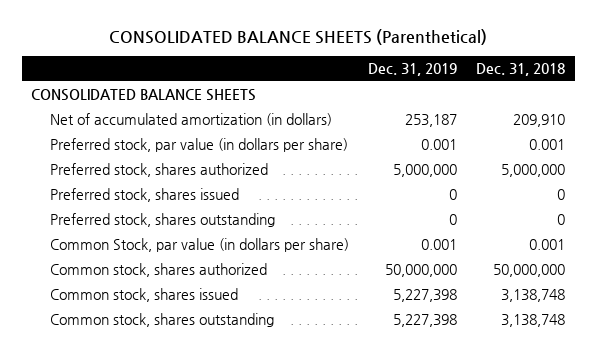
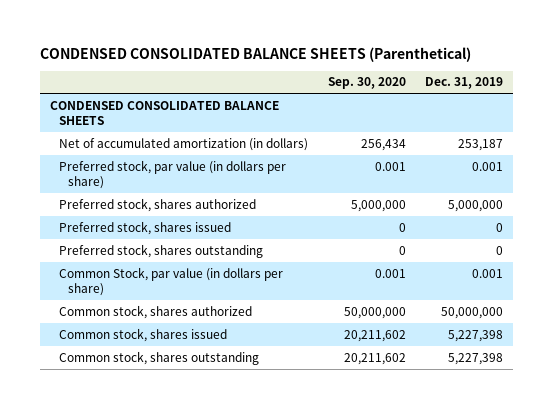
[109,29,488,46] CONSOLIDATED BALANCE SHEETS (Parenthetical) -> [40,46,472,62] CONDENSED CONSOLIDATED BALANCE SHEETS (Parenthetical)
[476,63,566,77] Dec. 31, 2018 -> none
none -> [327,77,406,90] Sep. 30, 2020
[31,89,257,102] CONSOLIDATED BALANCE SHEETS -> [49,100,279,126] CONDENSED CONSOLIDATED BALANCE SHEETS

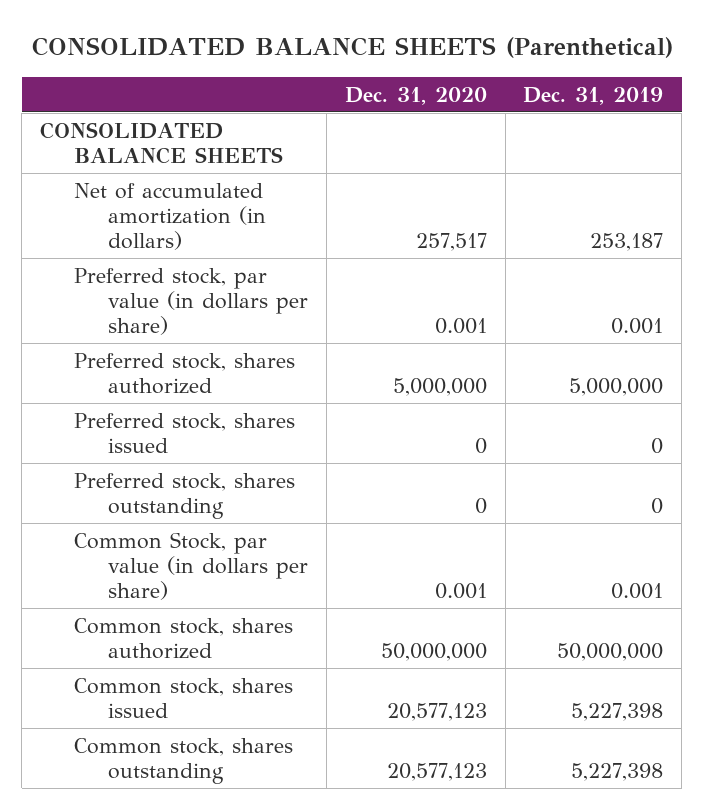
[40,46,472,62] CONDENSED CONSOLIDATED BALANCE SHEETS (Parenthetical) -> [31,37,673,59] CONSOLIDATED BALANCE SHEETS (Parenthetical)
[327,77,406,90] Sep. 30, 2020 -> none
none -> [344,86,487,105] Dec. 31, 2020
[49,100,279,126] CONDENSED CONSOLIDATED BALANCE SHEETS -> [39,121,283,164] CONSOLIDATED BALANCE SHEETS

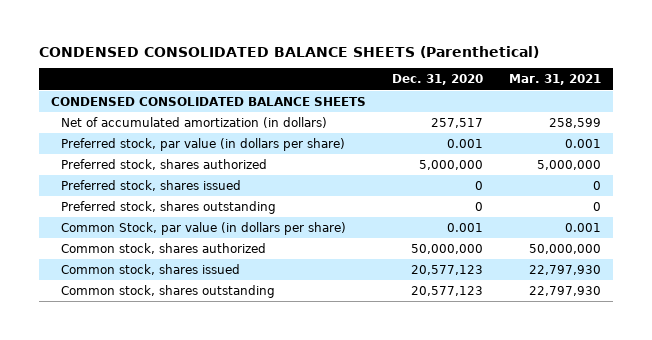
[31,37,673,59] CONSOLIDATED BALANCE SHEETS (Parenthetical) -> [38,45,539,58] CONDENSED CONSOLIDATED BALANCE SHEETS (Parenthetical)
[523,86,664,105] Dec. 31, 2019 -> none
none -> [508,74,601,86] Mar. 31, 2021
[39,121,283,164] CONSOLIDATED BALANCE SHEETS -> [51,96,367,106] CONDENSED CONSOLIDATED BALANCE SHEETS

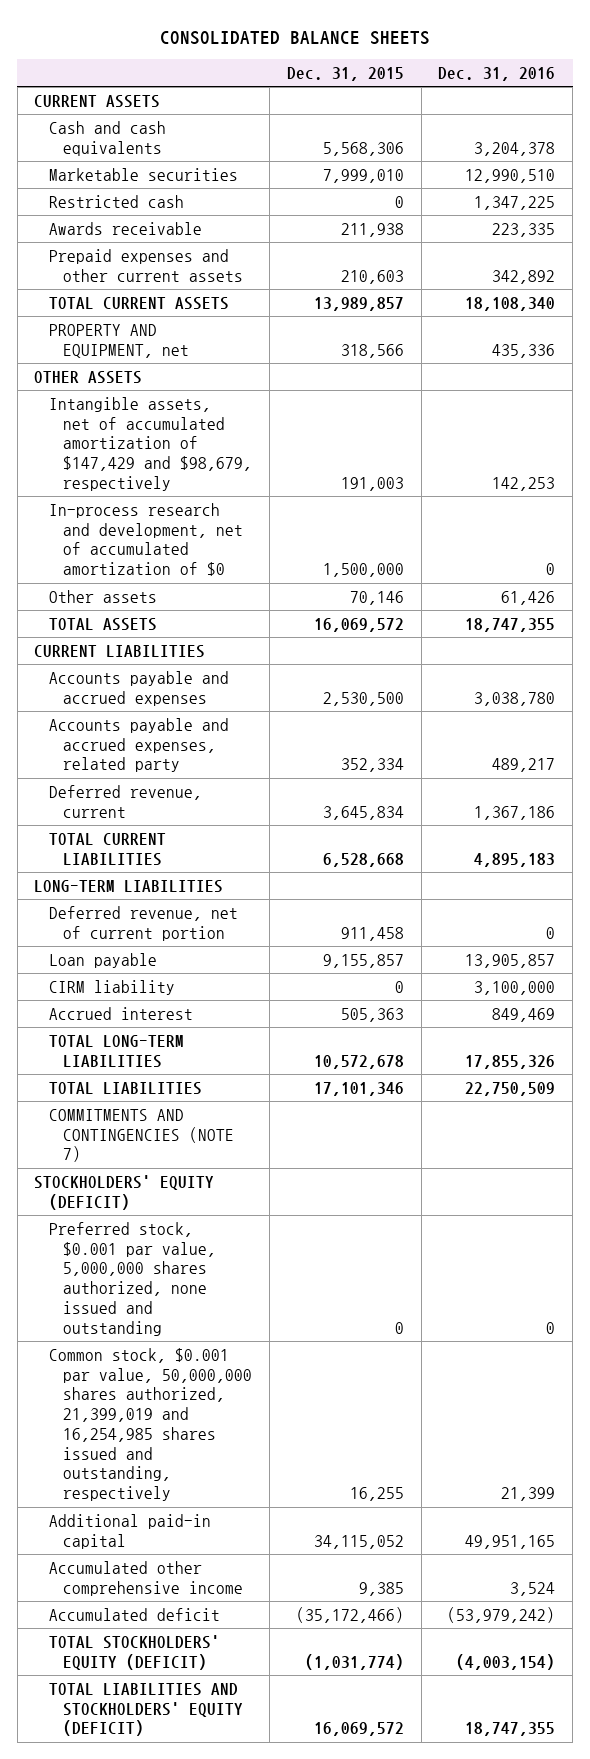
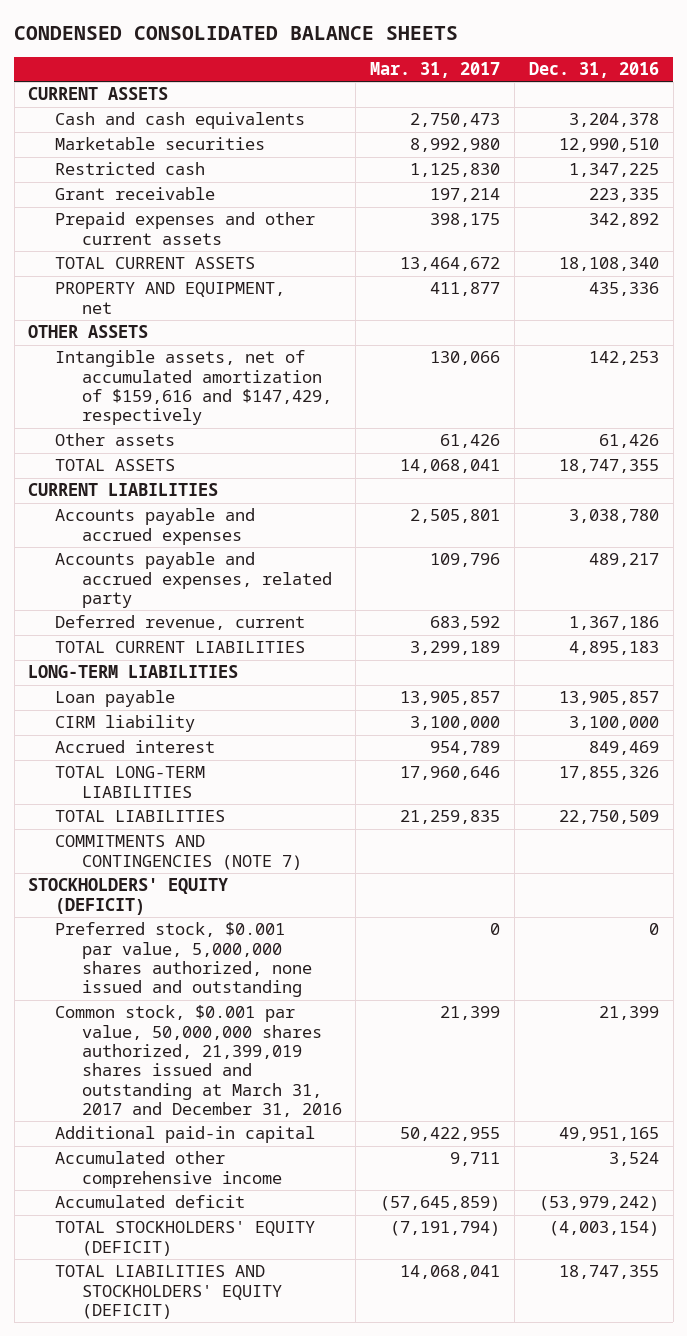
[159,30,430,45] CONSOLIDATED BALANCE SHEETS -> [14,26,459,41] CONDENSED CONSOLIDATED BALANCE SHEETS
[286,66,404,81] Dec. 31, 2015 -> none
none -> [370,62,501,79] Mar. 31, 2017
[48,221,202,235] Awards receivable -> [54,187,215,201] Grant receivable
[48,502,244,577] In-process research and development, net of accumulated amortization of $0 -> none
[48,396,253,491] Intangible assets, net of accumulated amortization of $147,429 and $98,679, respectively -> [54,350,332,426] Intangible assets, net of accumulated amortization of $159,616 and $147,429, respectively
[48,905,238,941] Deferred revenue, net of current portion -> none
[48,1347,253,1502] Common stock, $0.001 par value, 50,000,000 shares authorized, 21,399,019 and 16,254,985 shares issued and outstanding, respectively -> [54,1005,342,1117] Common stock, $0.001 par value, 50,000,000 shares authorized, 21,399,019 shares issued and outstanding at March 31, 2017 and December 31, 2016

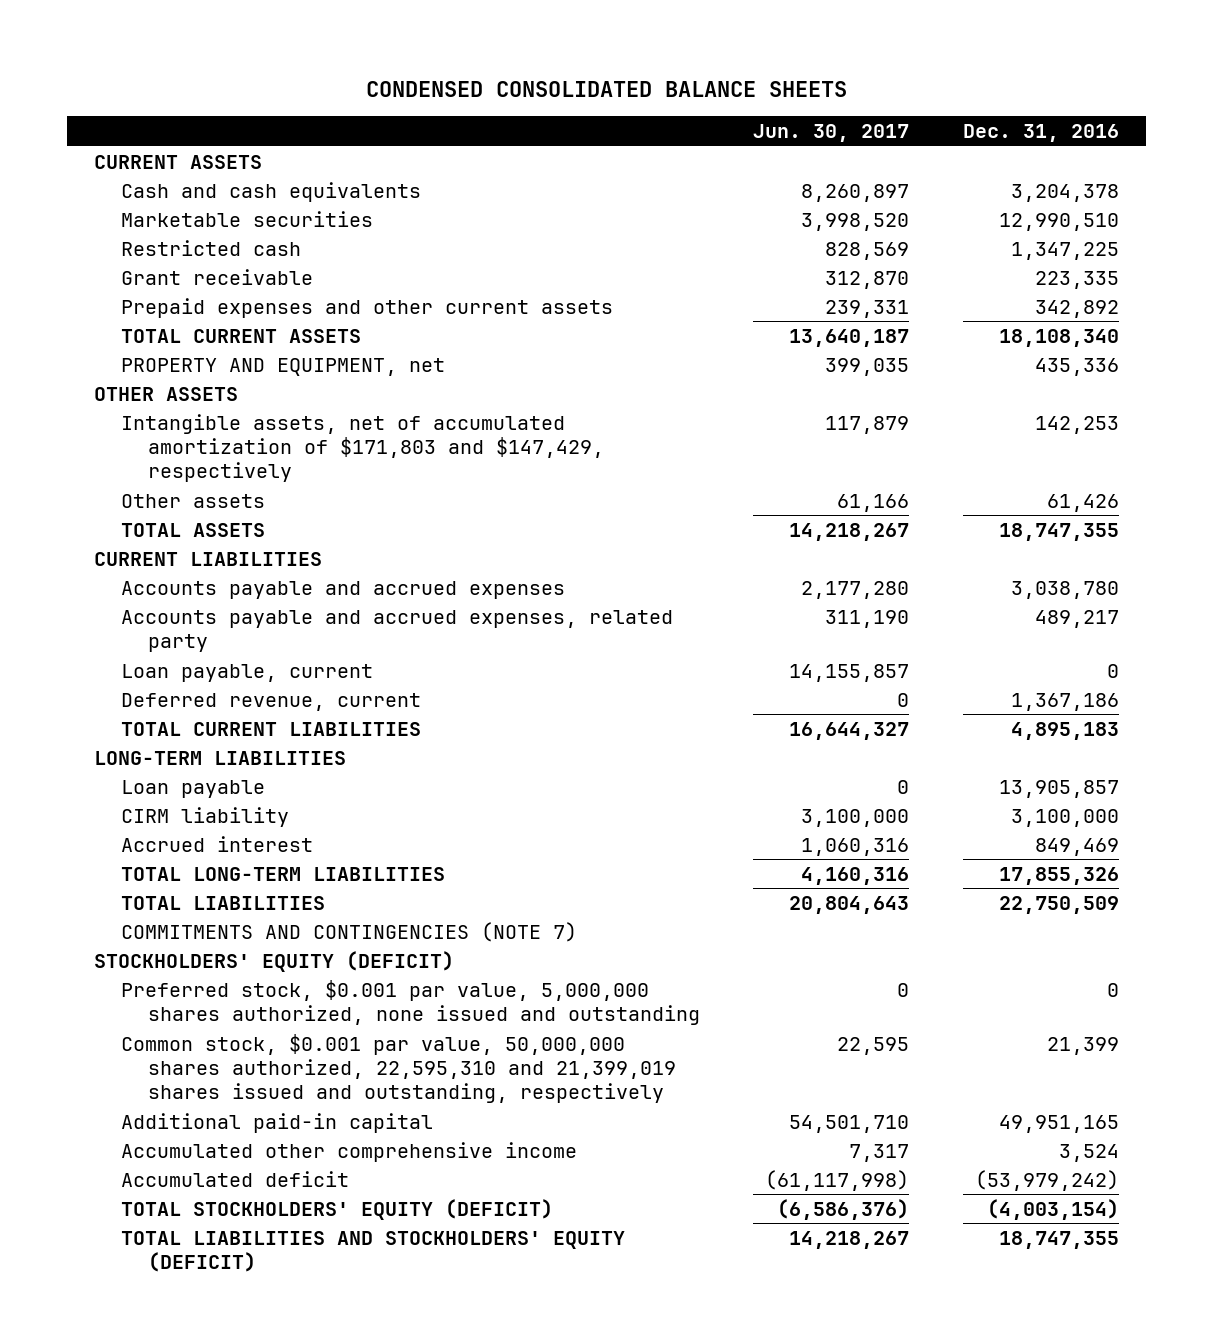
[370,62,501,79] Mar. 31, 2017 -> none
none -> [753,124,910,143] Jun. 30, 2017
[54,350,332,426] Intangible assets, net of accumulated amortization of $159,616 and $147,429, respectively -> [120,413,604,482] Intangible assets, net of accumulated amortization of $171,803 and $147,429, respectively
none -> [120,663,373,682] Loan payable, current
[54,1005,342,1117] Common stock, $0.001 par value, 50,000,000 shares authorized, 21,399,019 shares issued and outstanding at March 31, 2017 and December 31, 2016 -> [120,1033,676,1103] Common stock, $0.001 par value, 50,000,000 shares authorized, 22,595,310 and 21,399,019 shares issued and outstanding, respectively

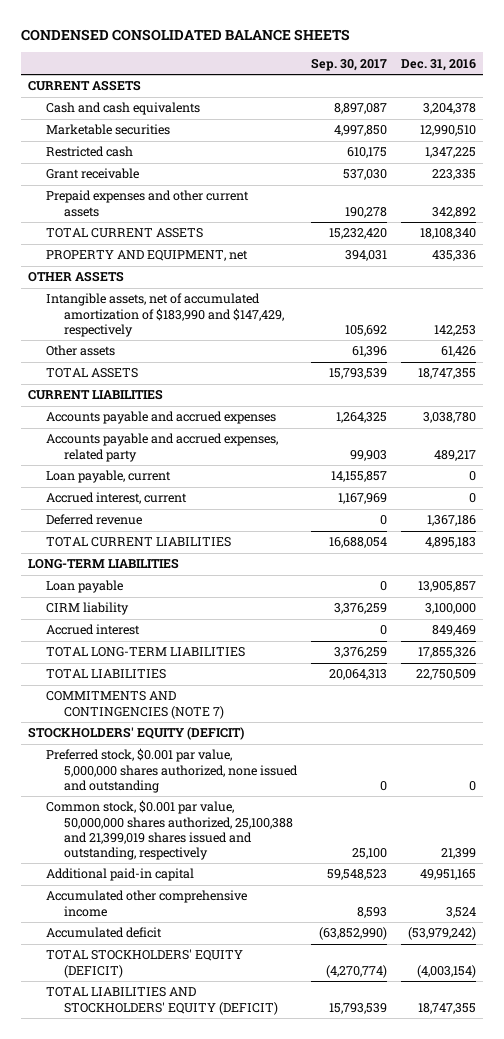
[753,124,910,143] Jun. 30, 2017 -> none
none -> [310,57,387,71] Sep. 30, 2017
[120,413,604,482] Intangible assets, net of accumulated amortization of $171,803 and $147,429, respectively -> [45,293,284,337] Intangible assets, net of accumulated amortization of $183,990 and $147,429, respectively
none -> [45,492,187,505] Accrued interest, current
[120,692,421,711] Deferred revenue, current -> [45,514,142,526] Deferred revenue
[120,1033,676,1103] Common stock, $0.001 par value, 50,000,000 shares authorized, 22,595,310 and 21,399,019 shares issued and outstanding, respectively -> [45,800,293,860] Common stock, $0.001 par value, 50,000,000 shares authorized, 25,100,388 and 21,399,019 shares issued and outstanding, respectively

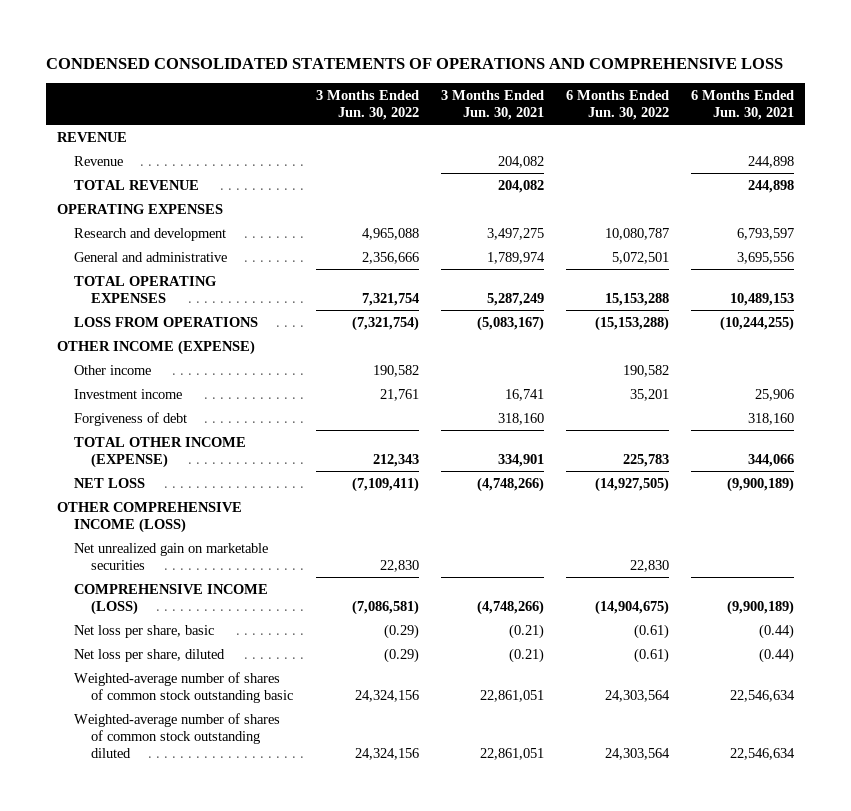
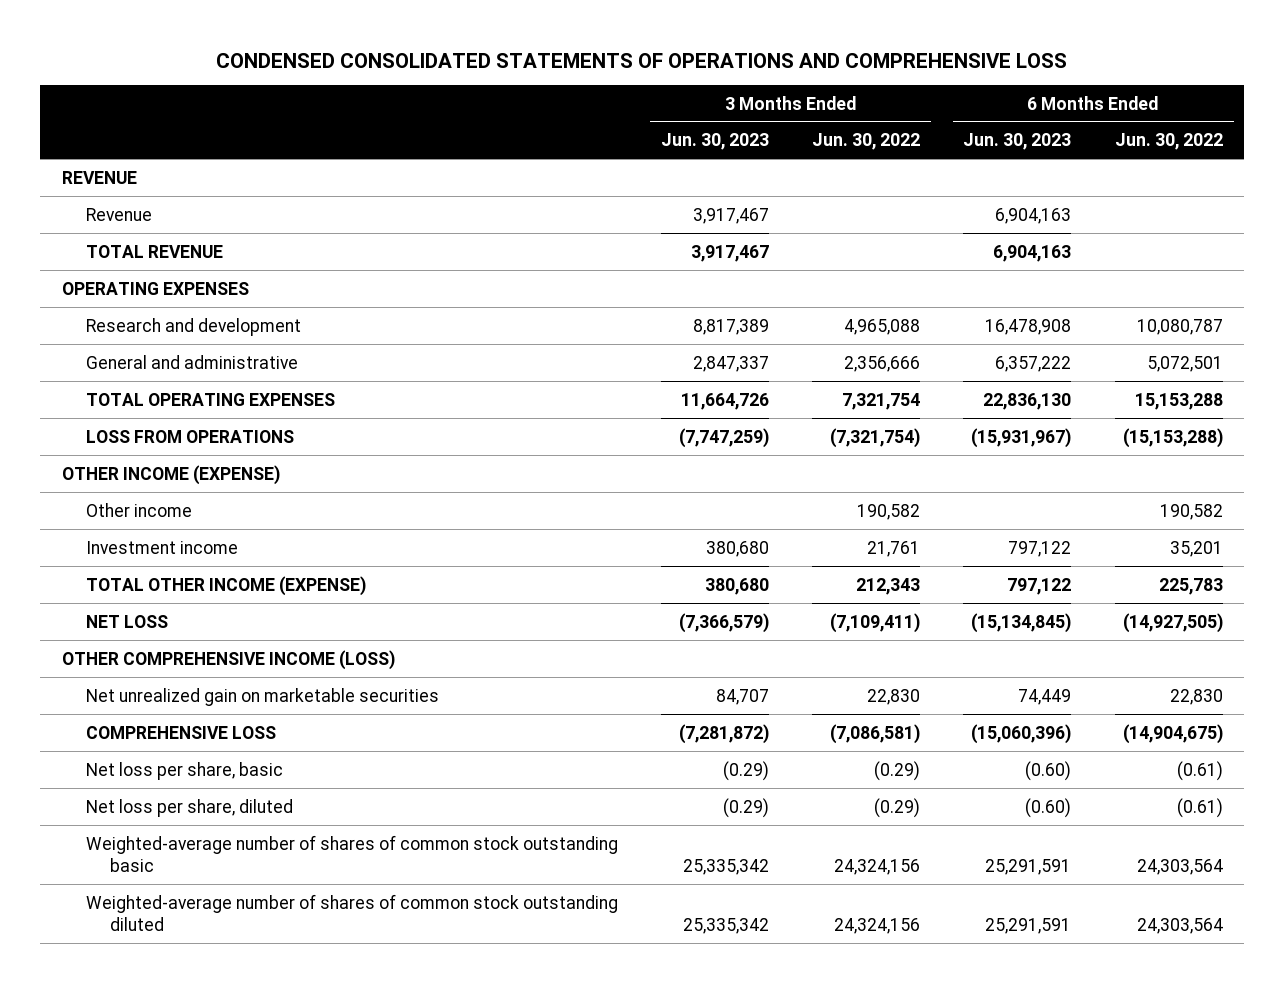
[440,89,544,120] 3 Months Ended Jun. 30, 2021 -> none
[690,89,794,120] 6 Months Ended Jun. 30, 2021 -> none
none -> [660,133,769,151] Jun. 30, 2023
none -> [963,133,1072,151] Jun. 30, 2023
[74,411,188,426] Forgiveness of debt -> none
[74,583,269,615] COMPREHENSIVE INCOME (LOSS) -> [85,725,276,739] COMPREHENSIVE LOSS

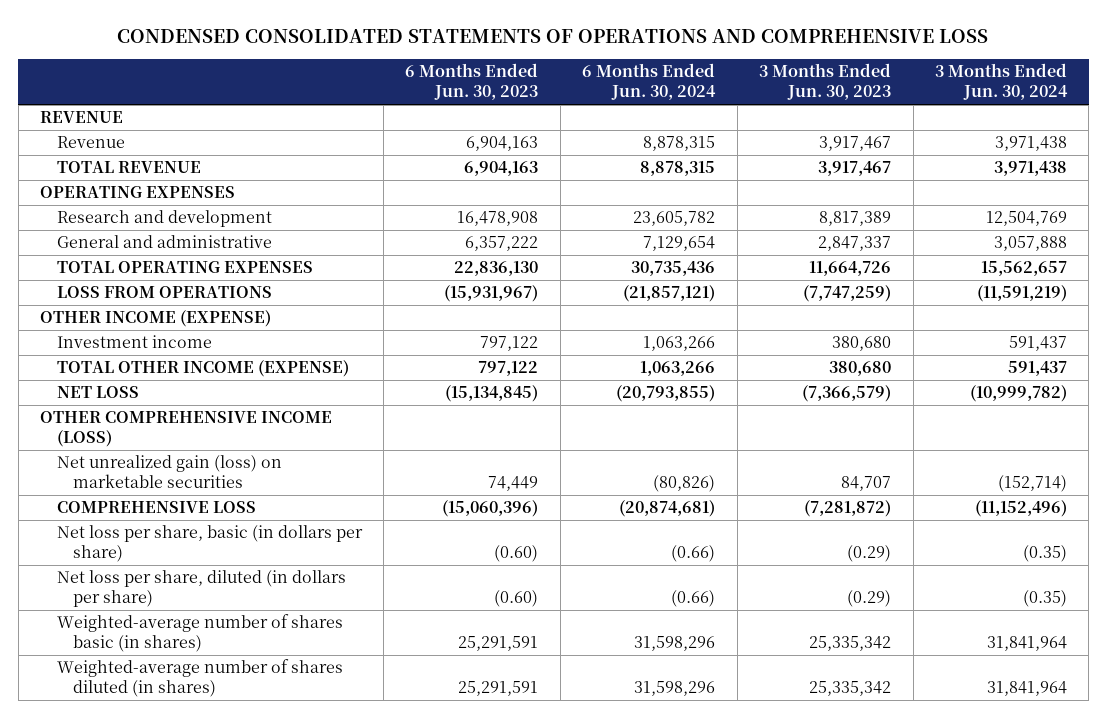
[812,133,921,151] Jun. 30, 2022 -> none
[1114,133,1223,151] Jun. 30, 2022 -> none
none -> [582,63,717,101] 6 Months Ended Jun. 30, 2024
none -> [934,63,1068,101] 3 Months Ended Jun. 30, 2024
[85,502,192,517] Other income -> none
[85,687,439,706] Net unrealized gain on marketable securities -> [56,455,282,489] Net unrealized gain (loss) on marketable securities
[85,761,283,780] Net loss per share, basic -> [56,525,363,563] Net loss per share, basic (in dollars per share)
[85,798,293,817] Net loss per share, diluted -> [56,570,346,608] Net loss per share, diluted (in dollars per share)
[85,834,618,873] Weighted-average number of shares of common stock outstanding basic -> [56,614,343,653] Weighted-average number of shares basic (in shares)
[85,893,618,932] Weighted-average number of shares of common stock outstanding diluted -> [56,659,343,698] Weighted-average number of shares diluted (in shares)

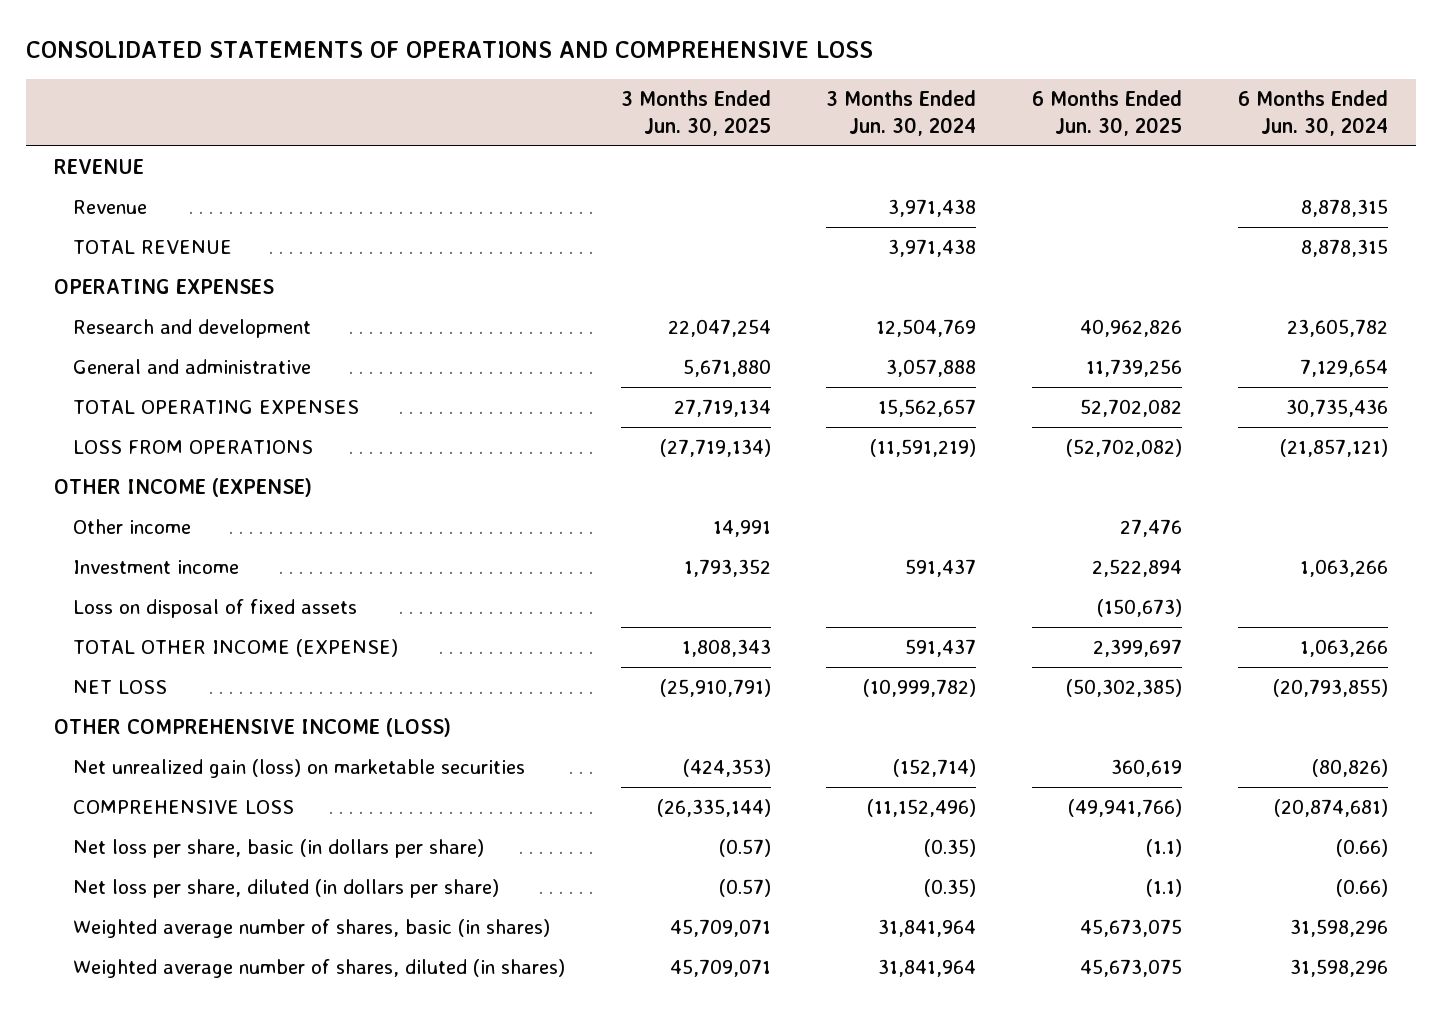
[117,28,989,43] CONDENSED CONSOLIDATED STATEMENTS OF OPERATIONS AND COMPREHENSIVE LOSS -> [25,41,873,59] CONSOLIDATED STATEMENTS OF OPERATIONS AND COMPREHENSIVE LOSS
[405,63,539,101] 6 Months Ended Jun. 30, 2023 -> none
[759,63,892,101] 3 Months Ended Jun. 30, 2023 -> none
none -> [620,90,771,136] 3 Months Ended Jun. 30, 2025
none -> [1032,90,1183,136] 6 Months Ended Jun. 30, 2025
none -> [72,519,191,535] Other income
none -> [72,599,357,619] Loss on disposal of fixed assets
[56,614,343,653] Weighted-average number of shares basic (in shares) -> [72,919,550,939] Weighted average number of shares, basic (in shares)
[56,659,343,698] Weighted-average number of shares diluted (in shares) -> [72,959,565,979] Weighted average number of shares, diluted (in shares)

